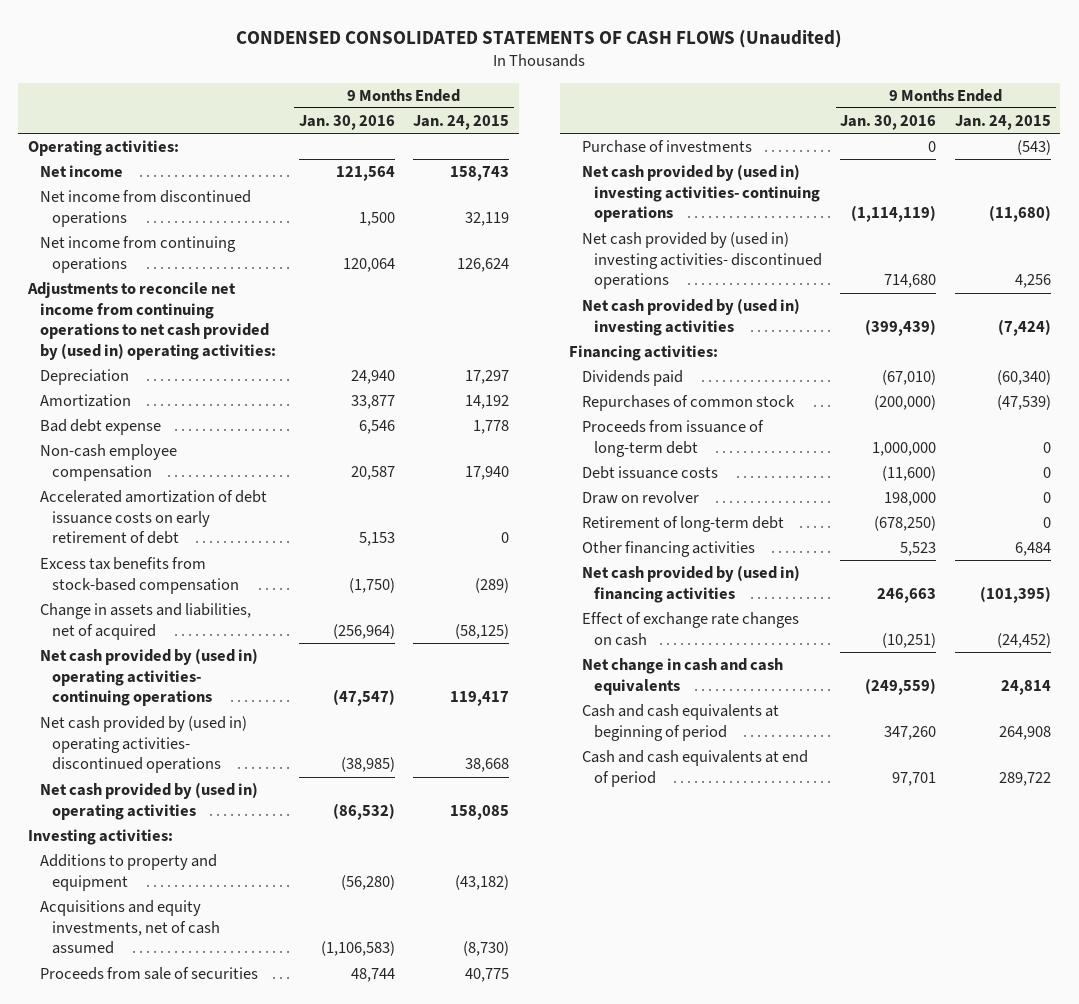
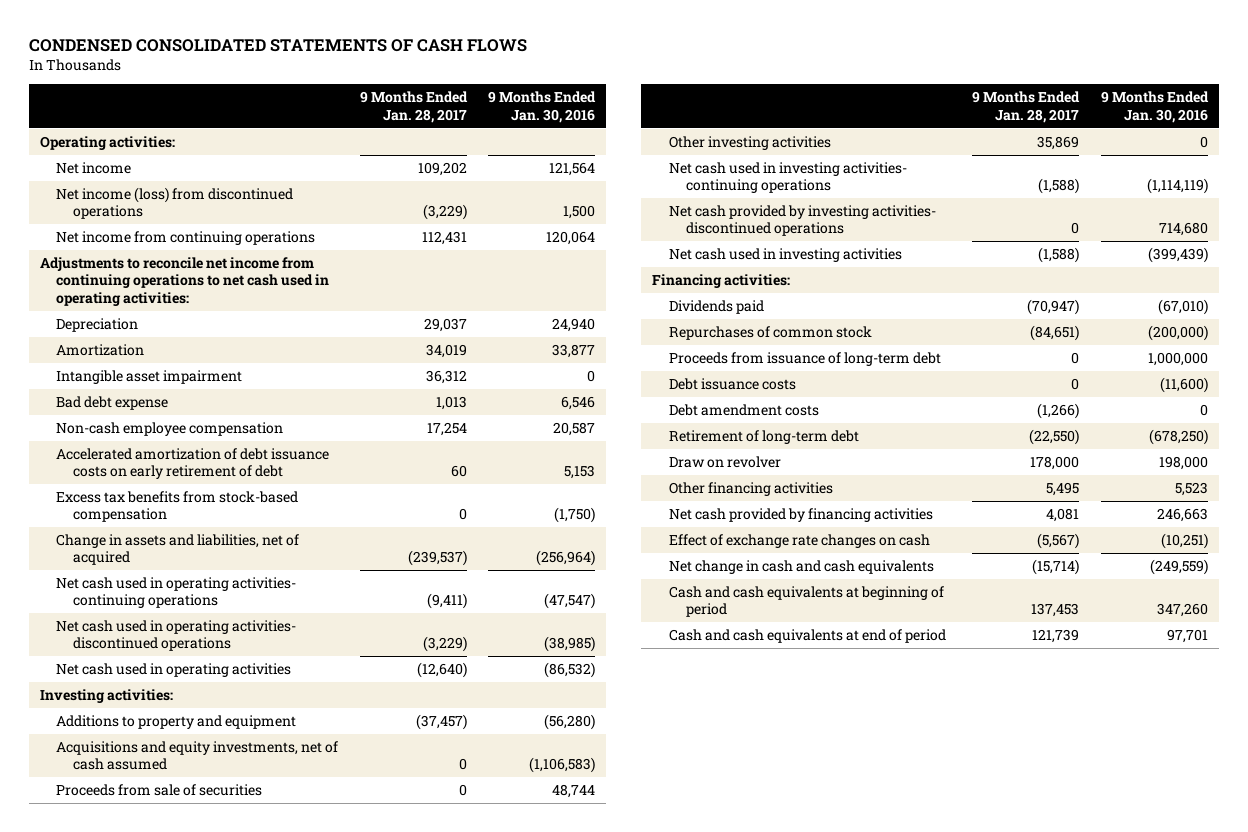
[236,29,843,48] CONDENSED CONSOLIDATED STATEMENTS OF CASH FLOWS (Unaudited) -> [28,38,527,52] CONDENSED CONSOLIDATED STATEMENTS OF CASH FLOWS
[413,115,510,131] Jan. 24, 2015 -> none
none -> [359,91,468,123] 9 Months Ended Jan. 28, 2017
[40,190,252,227] Net income from discontinued operations -> [56,187,294,220] Net income (loss) from discontinued operations
[26,282,277,361] Adjustments to reconcile net income from continuing operations to net cash provided by (used in) operating activities: -> [39,257,330,306] Adjustments to reconcile net income from continuing operations to net cash used in operating activities:
none -> [56,370,243,385] Intangible asset impairment
[40,648,259,707] Net cash provided by (used in) operating activities- continuing operations -> [56,577,297,609] Net cash used in operating activities- continuing operations
[40,716,248,774] Net cash provided by (used in) operating activities- discontinued operations -> [56,620,297,652] Net cash used in operating activities- discontinued operations
[40,782,259,820] Net cash provided by (used in) operating activities -> [56,663,292,678] Net cash used in operating activities
[581,140,752,154] Purchase of investments -> none
none -> [668,136,831,151] Other investing activities
[581,164,820,223] Net cash provided by (used in) investing activities- continuing operations -> [668,162,907,194] Net cash used in investing activities- continuing operations
[581,232,822,290] Net cash provided by (used in) investing activities- discontinued operations -> [668,205,936,237] Net cash provided by investing activities- discontinued operations
[581,298,800,336] Net cash provided by (used in) investing activities -> [668,248,902,263] Net cash used in investing activities
none -> [668,404,819,417] Debt amendment costs
[581,491,699,505] Draw on revolver -> [668,456,781,469] Draw on revolver
[581,565,800,603] Net cash provided by (used in) financing activities -> [668,508,933,523] Net cash provided by financing activities

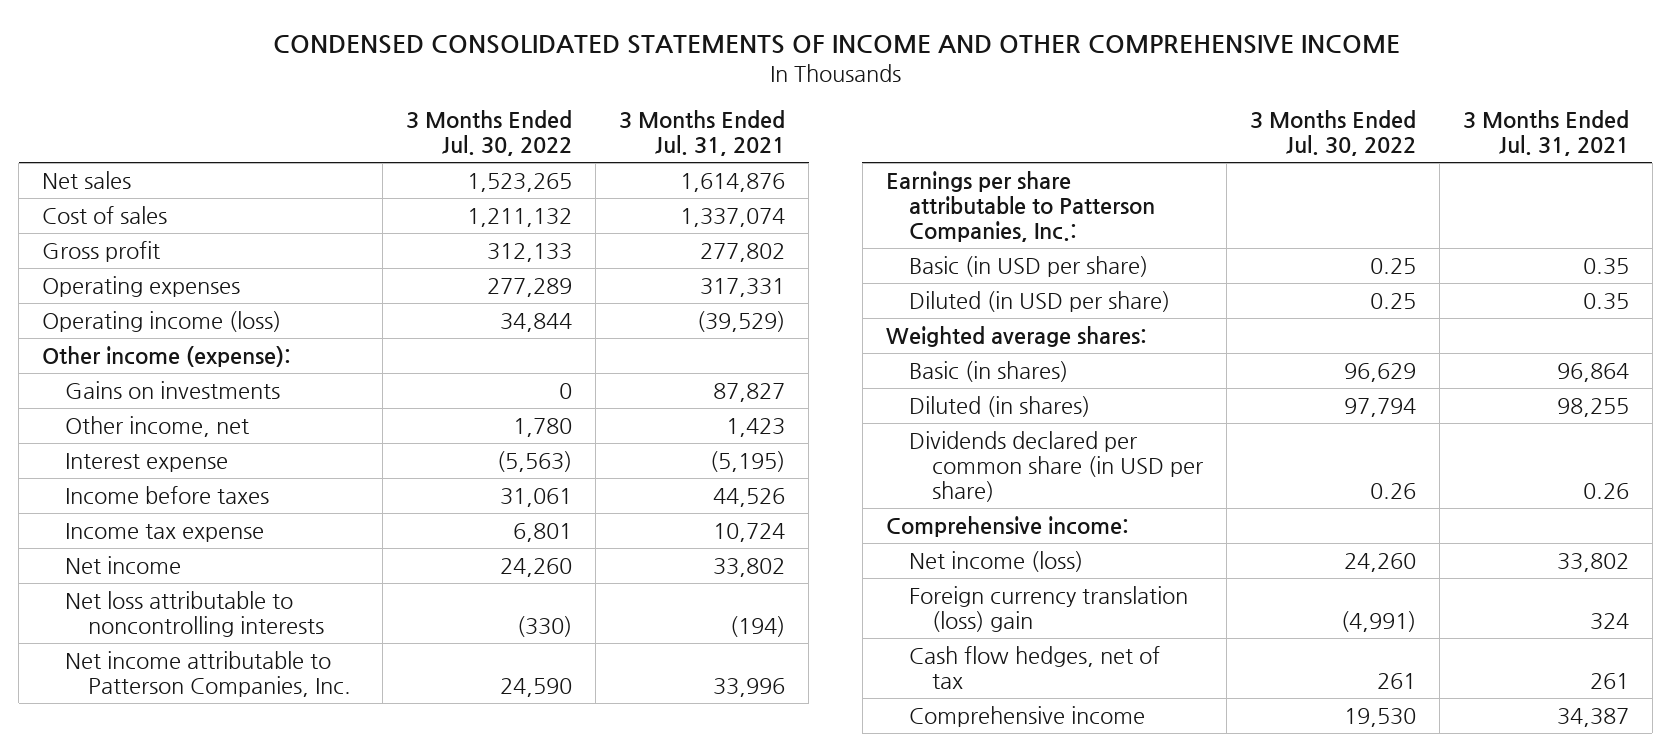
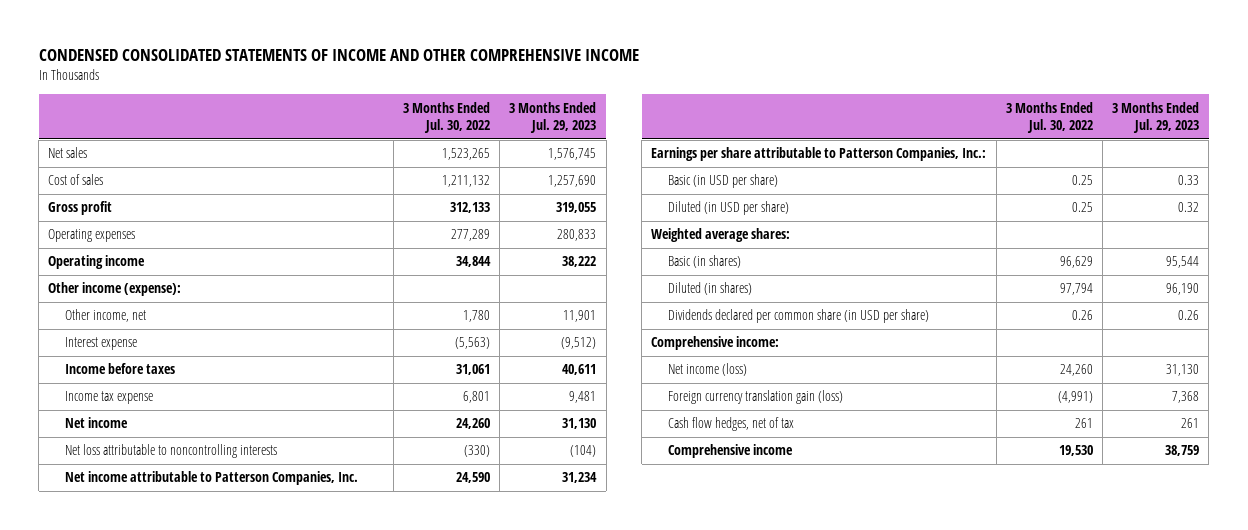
[619,110,786,157] 3 Months Ended Jul. 31, 2021 -> none
none -> [509,101,597,134] 3 Months Ended Jul. 29, 2023
[42,311,282,333] Operating income (loss) -> [48,255,146,270] Operating income
[65,381,281,400] Gains on investments -> none
[908,586,1188,633] Foreign currency translation (loss) gain -> [667,390,843,405] Foreign currency translation gain (loss)

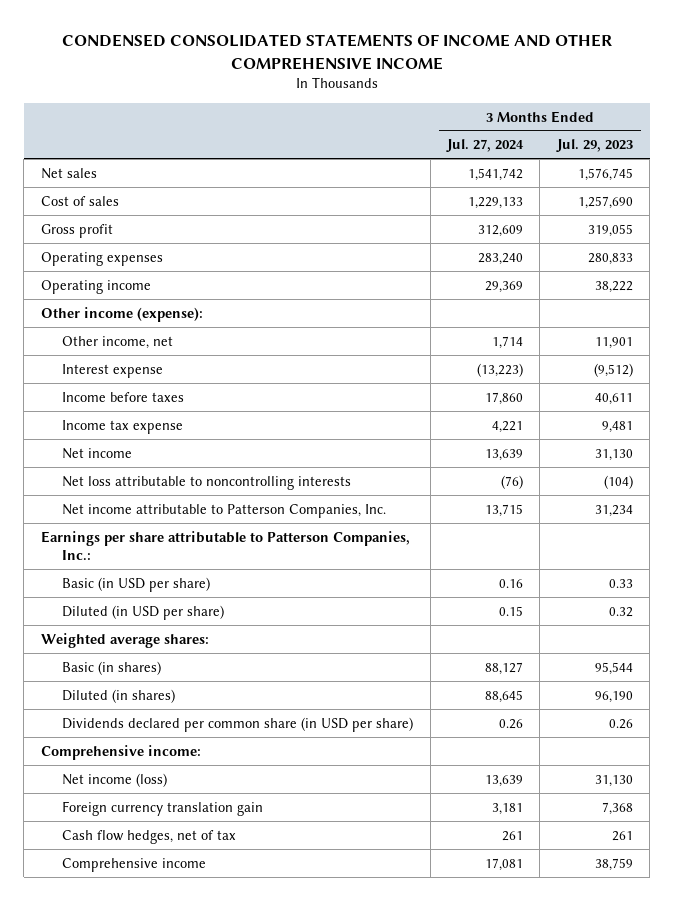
[402,101,490,134] 3 Months Ended Jul. 30, 2022 -> none
none -> [446,139,525,153] Jul. 27, 2024
[667,390,843,405] Foreign currency translation gain (loss) -> [62,800,264,816] Foreign currency translation gain

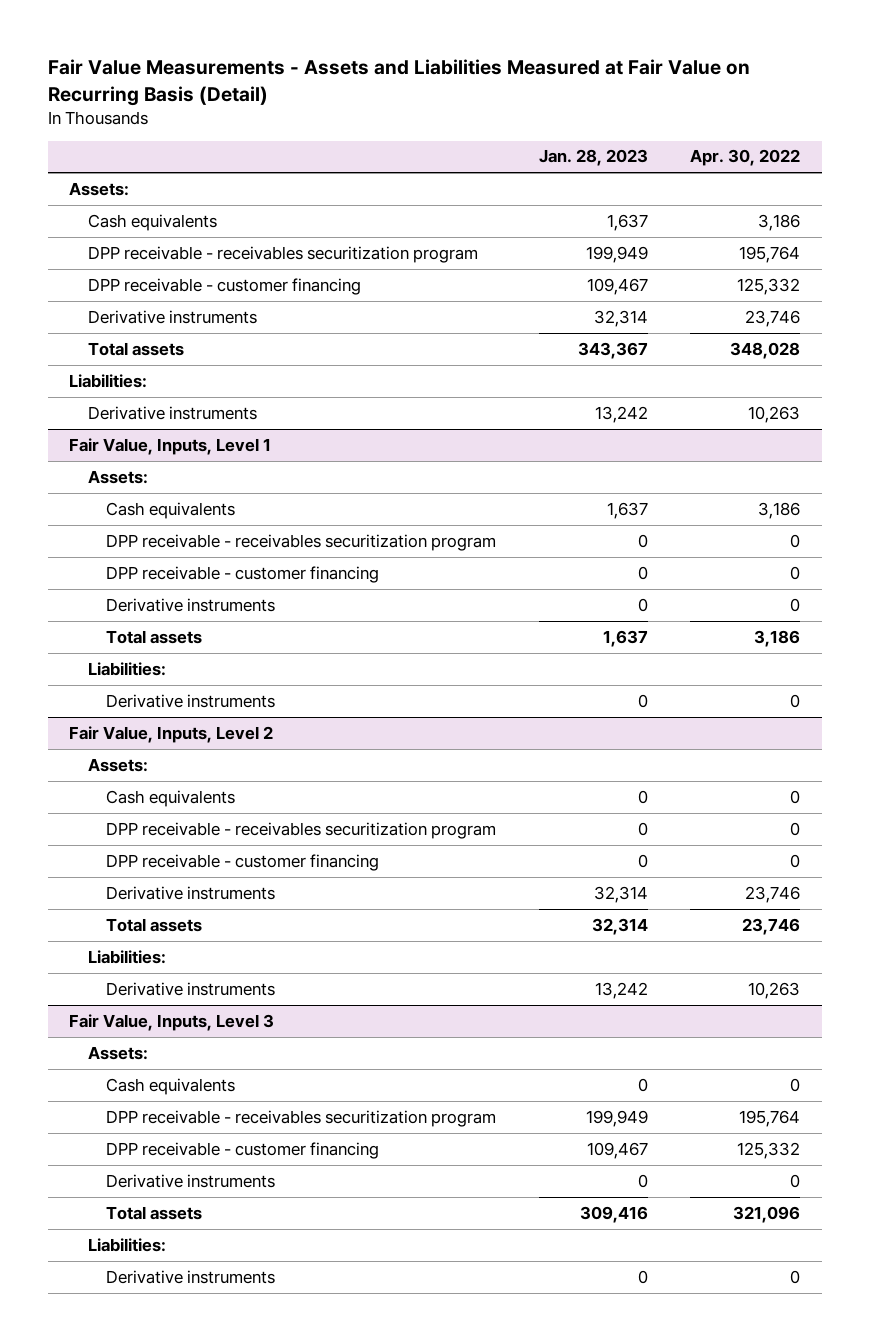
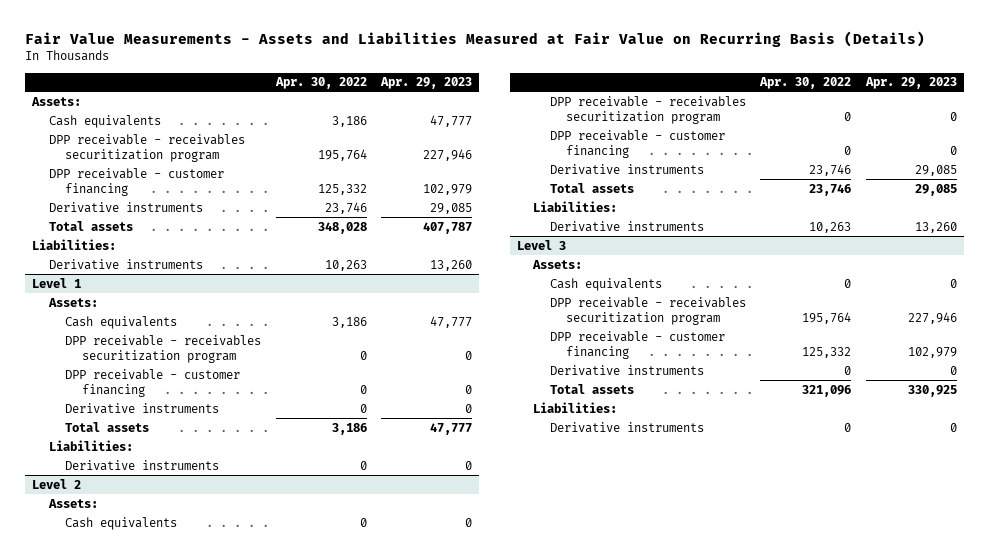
[47,59,750,106] Fair Value Measurements - Assets and Liabilities Measured at Fair Value on Recurring Basis (Detail) -> [25,30,926,47] Fair Value Measurements - Assets and Liabilities Measured at Fair Value on Recurring Basis (Details)
[538,149,648,167] Jan. 28, 2023 -> none
none -> [380,77,473,90] Apr. 29, 2023
[69,437,272,455] Fair Value, Inputs, Level 1 -> [32,277,82,288] Level 1
[69,725,274,743] Fair Value, Inputs, Level 2 -> [32,478,82,489] Level 2
[69,1013,275,1031] Fair Value, Inputs, Level 3 -> [516,239,566,250] Level 3

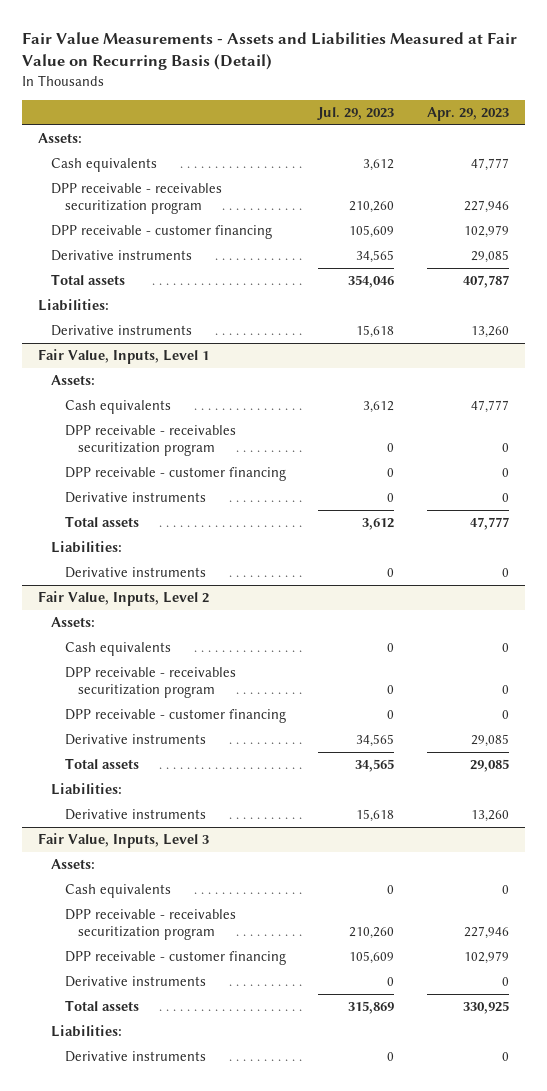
[25,30,926,47] Fair Value Measurements - Assets and Liabilities Measured at Fair Value on Recurring Basis (Details) -> [21,31,517,71] Fair Value Measurements - Assets and Liabilities Measured at Fair Value on Recurring Basis (Detail)
[274,77,367,90] Apr. 30, 2022 -> none
none -> [317,107,395,121] Jul. 29, 2023
[32,277,82,288] Level 1 -> [37,349,209,365] Fair Value, Inputs, Level 1
[32,478,82,489] Level 2 -> [37,591,209,607] Fair Value, Inputs, Level 2
[516,239,566,250] Level 3 -> [37,833,209,849] Fair Value, Inputs, Level 3

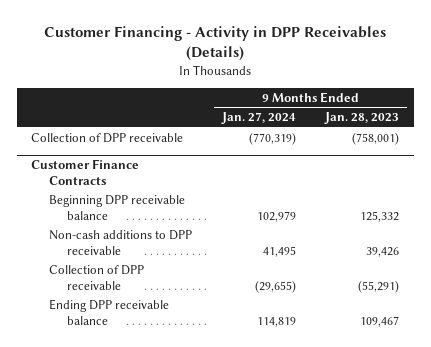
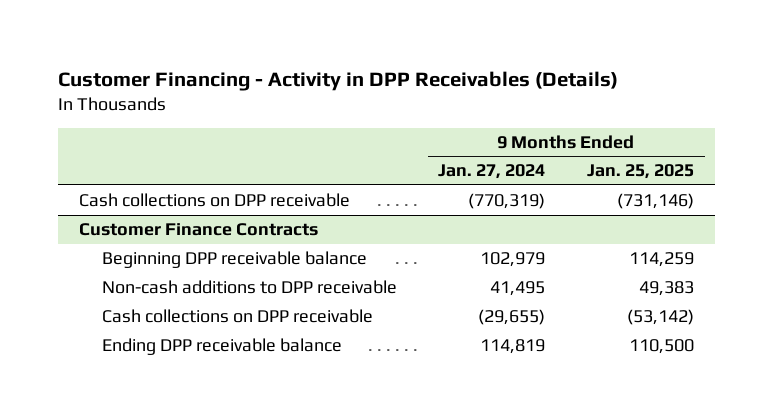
[324,112,400,125] Jan. 28, 2023 -> none
none -> [587,164,695,180] Jan. 25, 2025
[31,132,184,143] Collection of DPP receivable -> [78,193,350,208] Cash collections on DPP receivable
[49,264,145,290] Collection of DPP receivable -> [101,309,373,324] Cash collections on DPP receivable

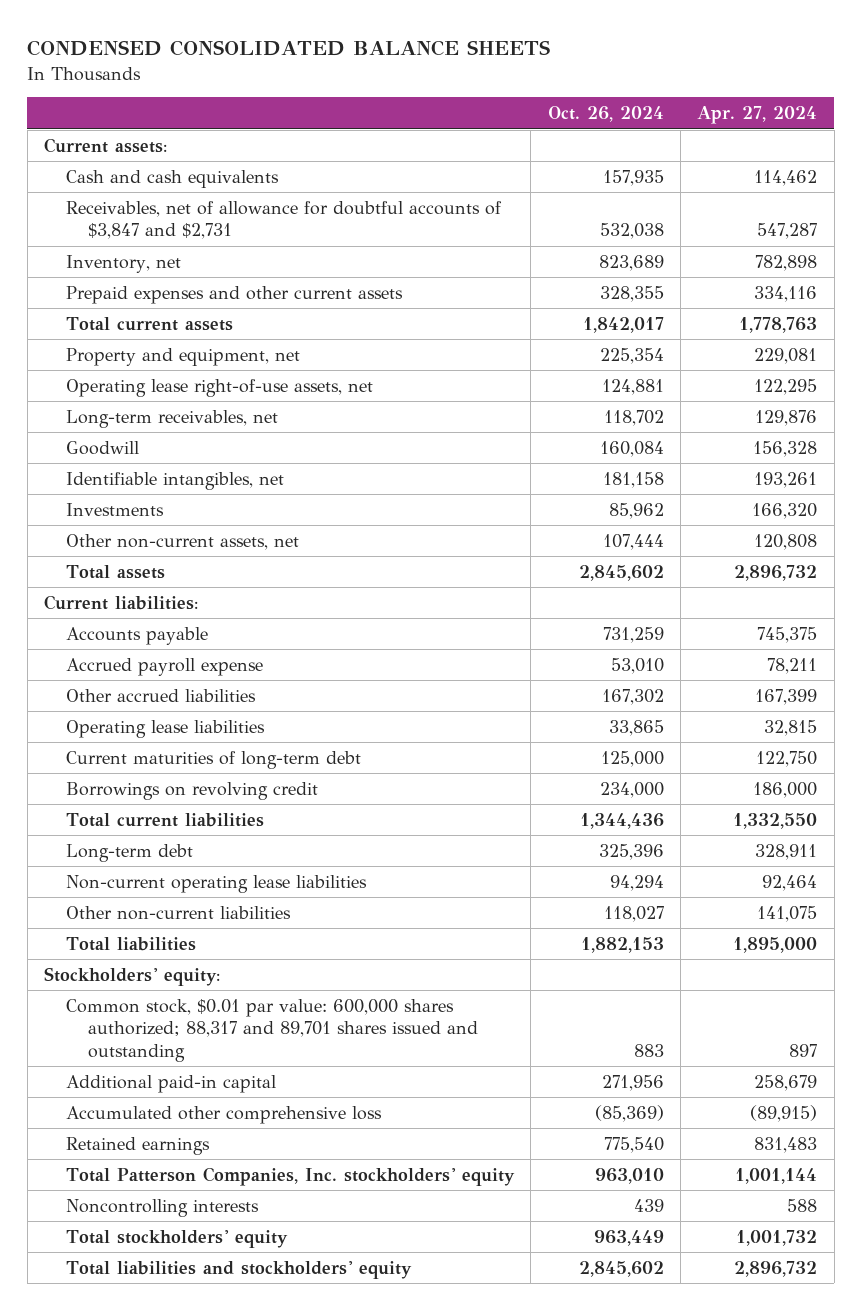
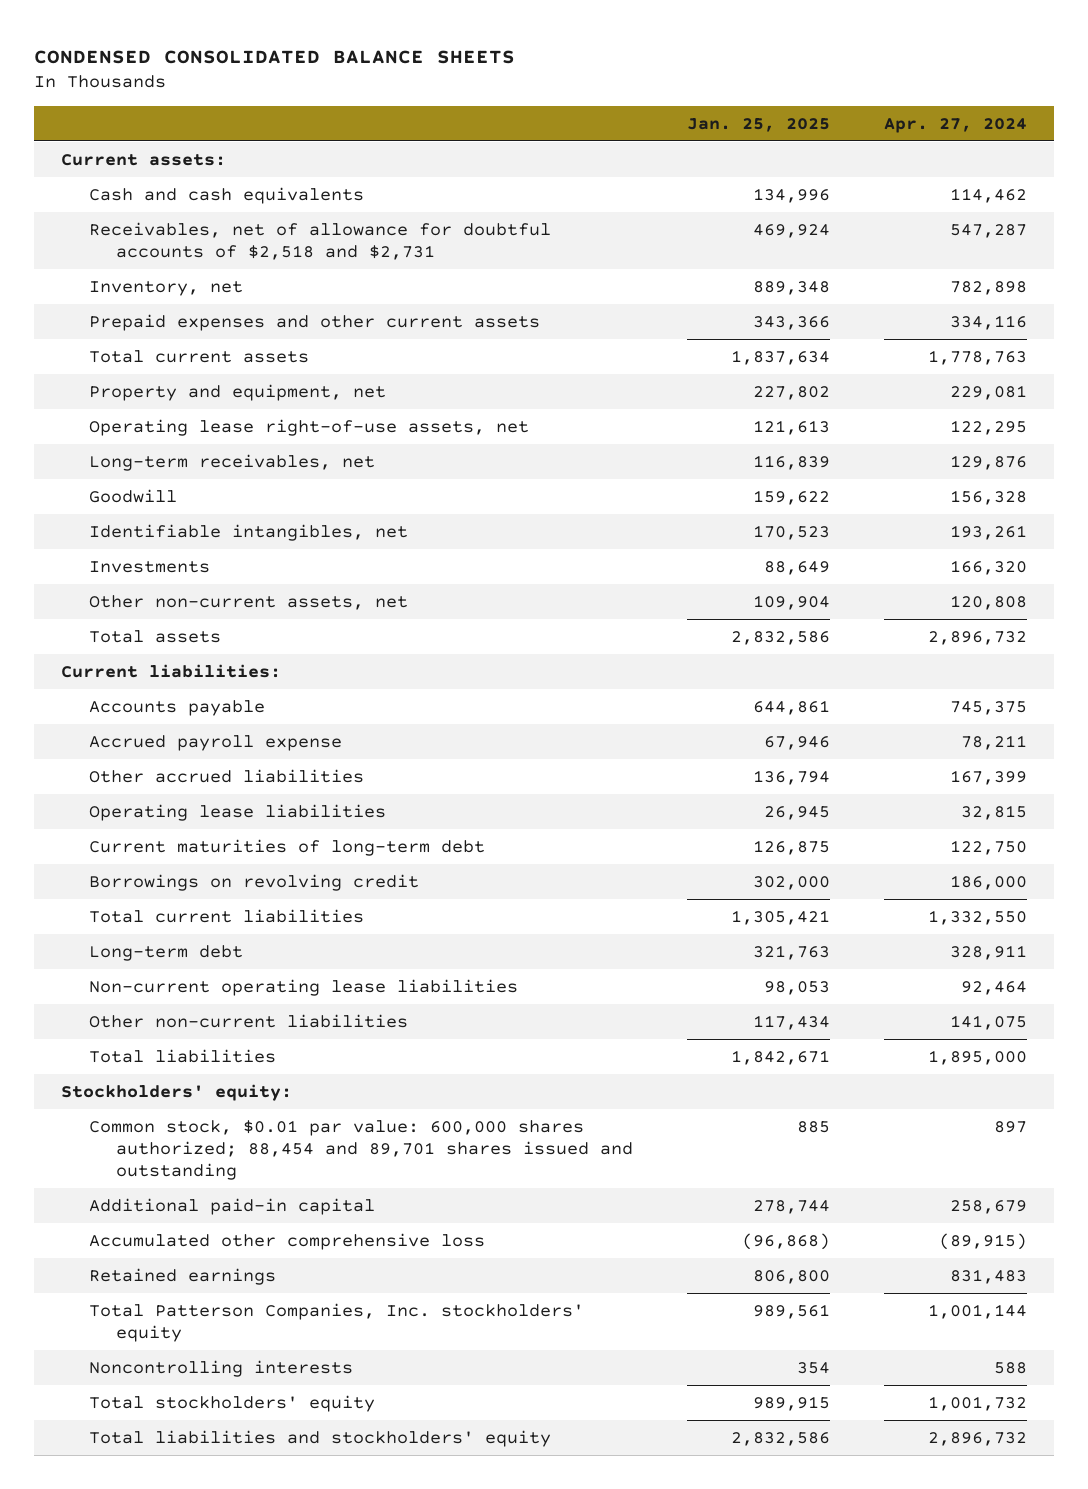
[547,106,664,123] Oct. 26, 2024 -> none
none -> [686,117,830,132] Jan. 25, 2025
[66,200,503,240] Receivables, net of allowance for doubtful accounts of $3,847 and $2,731 -> [88,221,551,260] Receivables, net of allowance for doubtful accounts of $2,518 and $2,731
[66,998,478,1062] Common stock, $0.01 par value: 600,000 shares authorized; 88,317 and 89,701 shares issued and outstanding -> [88,1119,634,1180] Common stock, $0.01 par value: 600,000 shares authorized; 88,454 and 89,701 shares issued and outstanding

